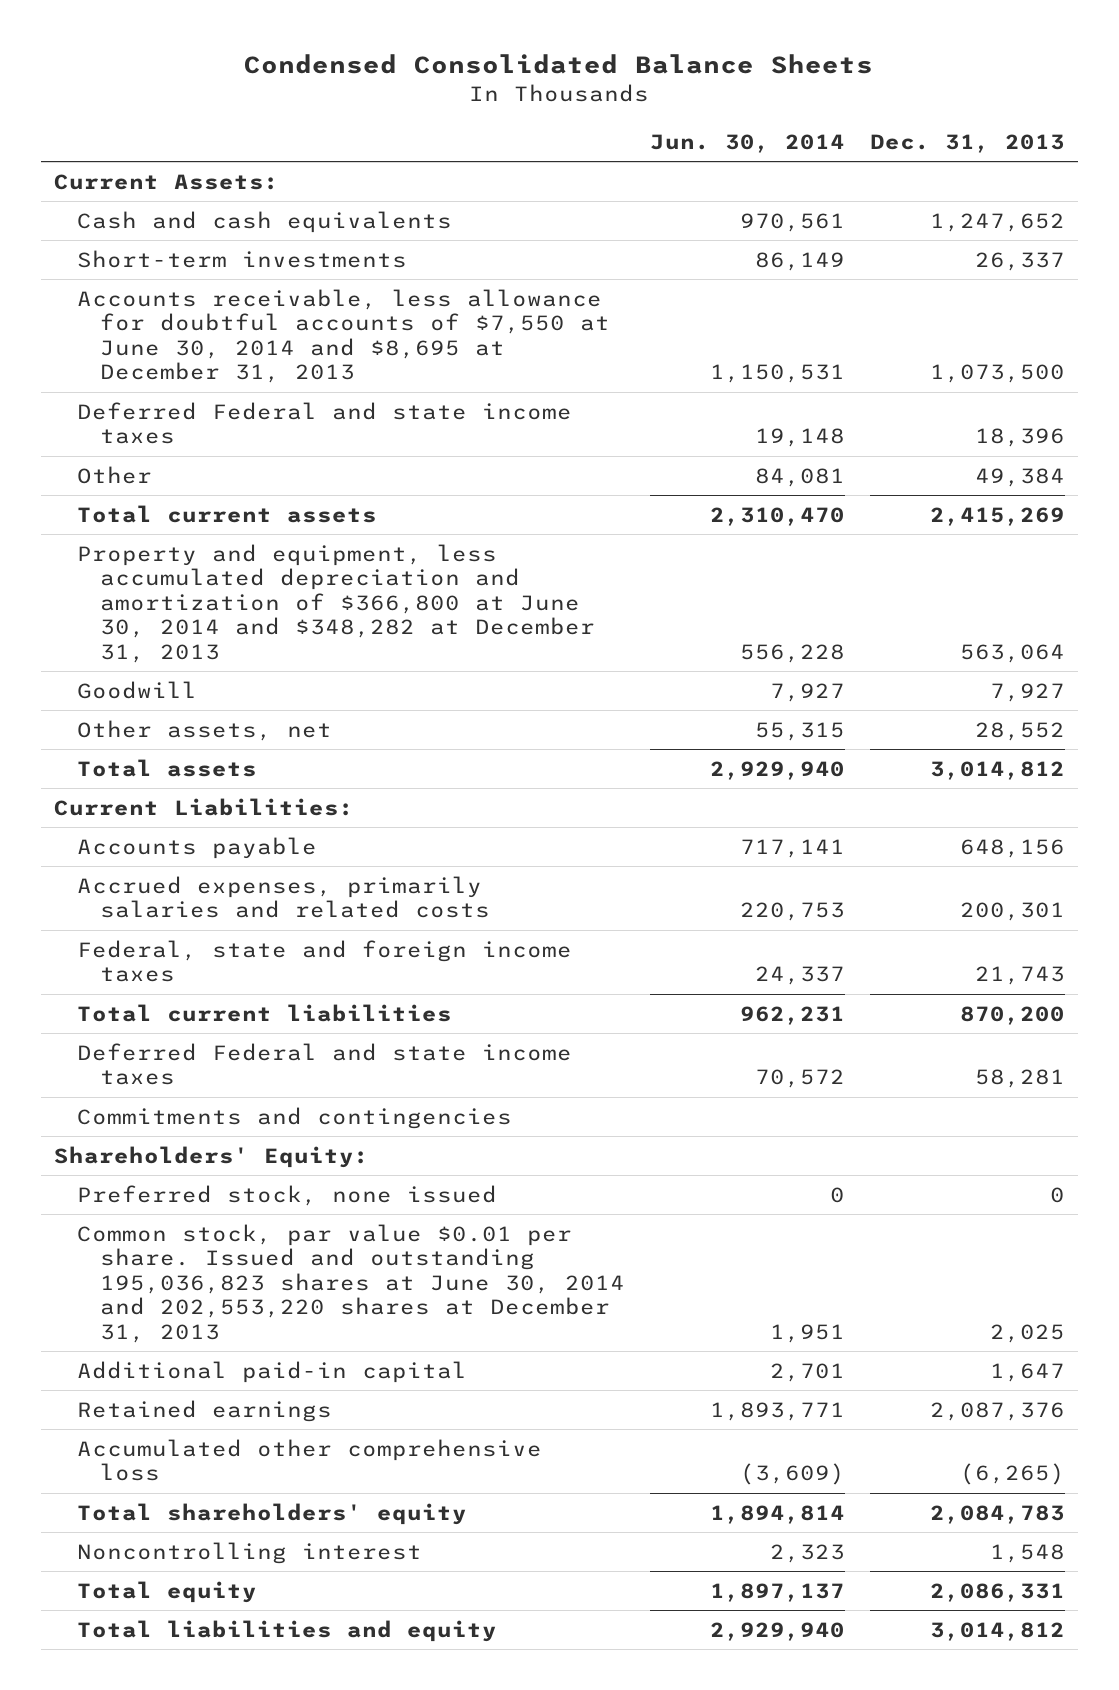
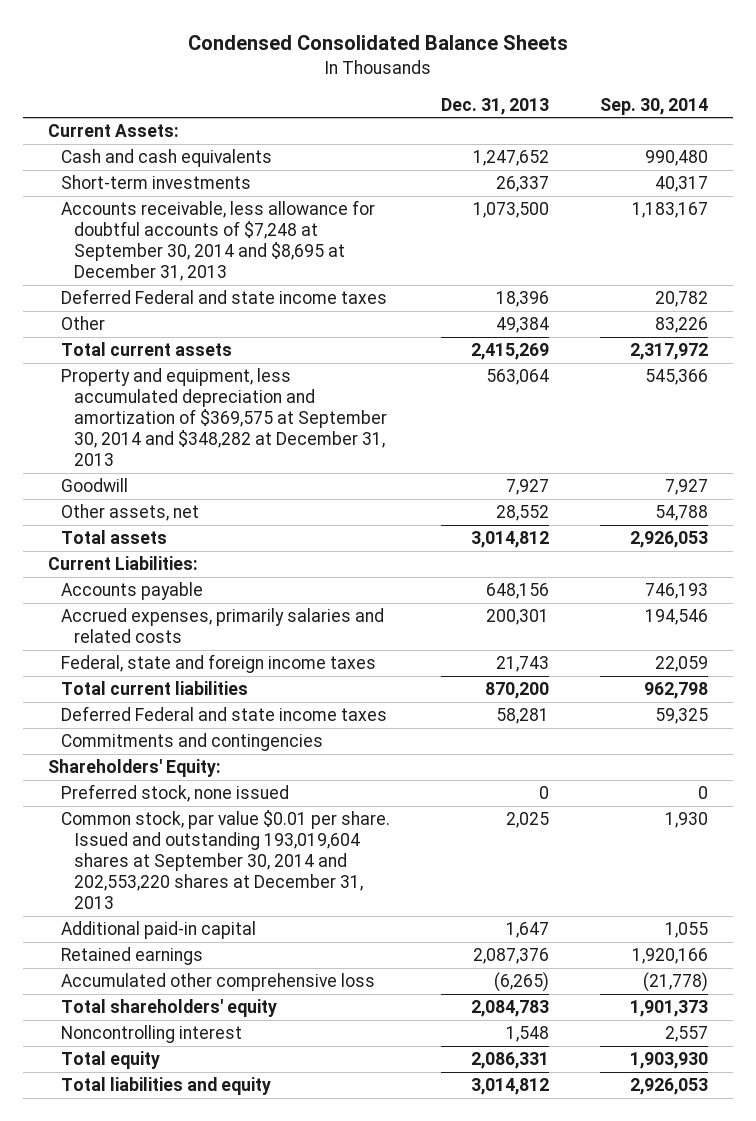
[650,133,846,153] Jun. 30, 2014 -> none
none -> [599,97,708,115] Sep. 30, 2014
[76,288,611,384] Accounts receivable, less allowance for doubtful accounts of $7,550 at June 30, 2014 and $8,695 at December 31, 2013 -> [61,200,376,281] Accounts receivable, less allowance for doubtful accounts of $7,248 at September 30, 2014 and $8,695 at December 31, 2013
[76,543,596,663] Property and equipment, less accumulated depreciation and amortization of $366,800 at June 30, 2014 and $348,282 at December 31, 2013 -> [61,368,388,466] Property and equipment, less accumulated depreciation and amortization of $369,575 at September 30, 2014 and $348,282 at December 31, 2013
[76,1223,626,1343] Common stock, par value $0.01 per share. Issued and outstanding 195,036,823 shares at June 30, 2014 and 202,553,220 shares at December 31, 2013 -> [61,810,391,909] Common stock, par value $0.01 per share. Issued and outstanding 193,019,604 shares at September 30, 2014 and 202,553,220 shares at December 31, 2013

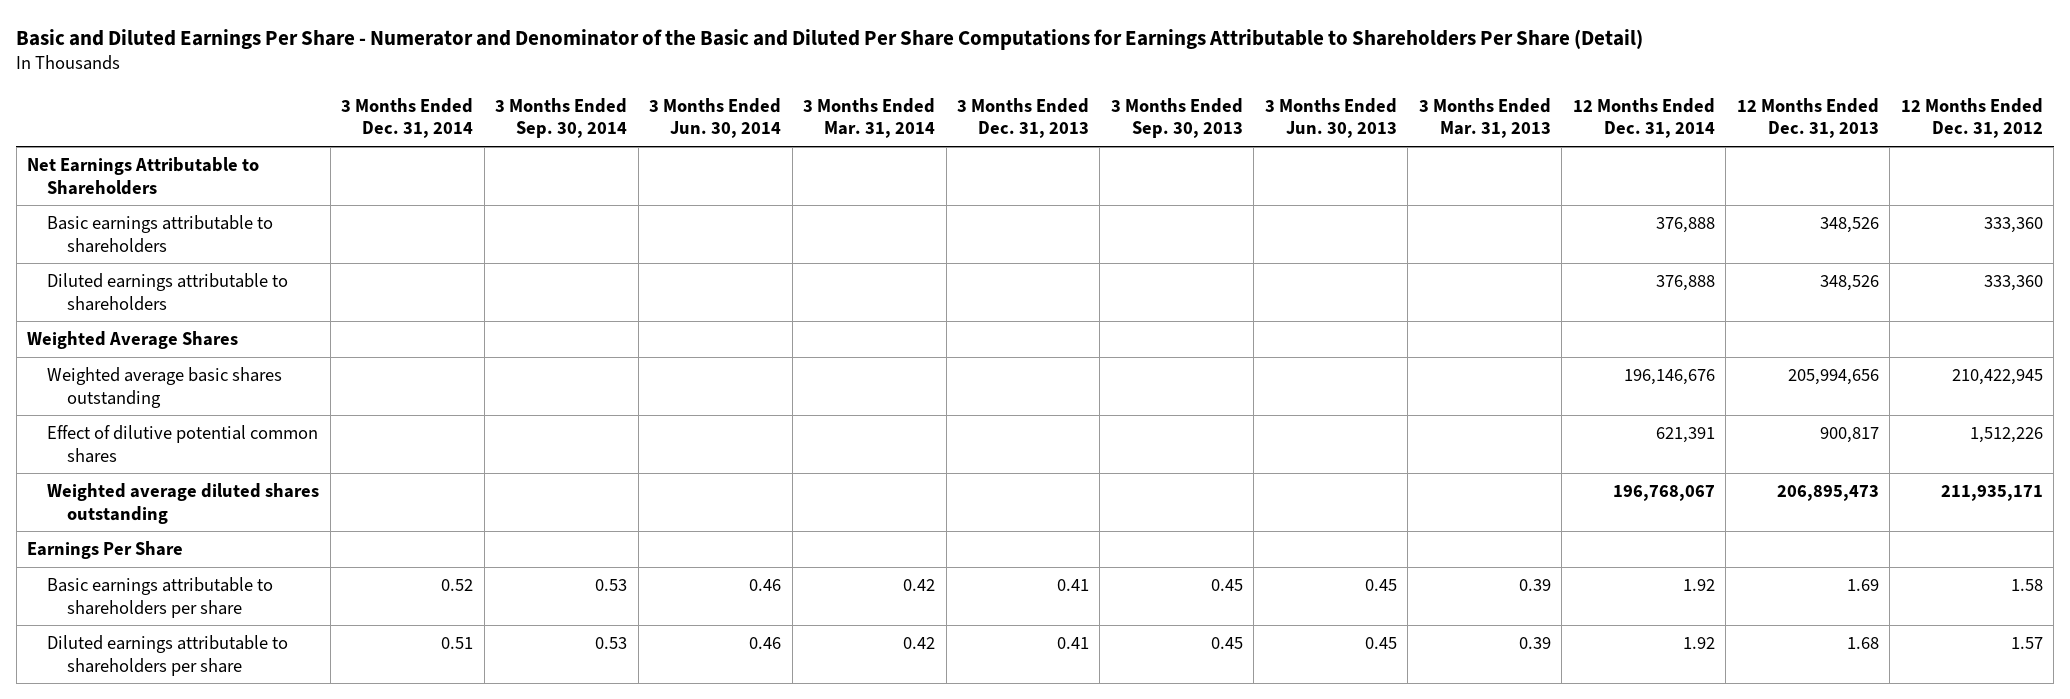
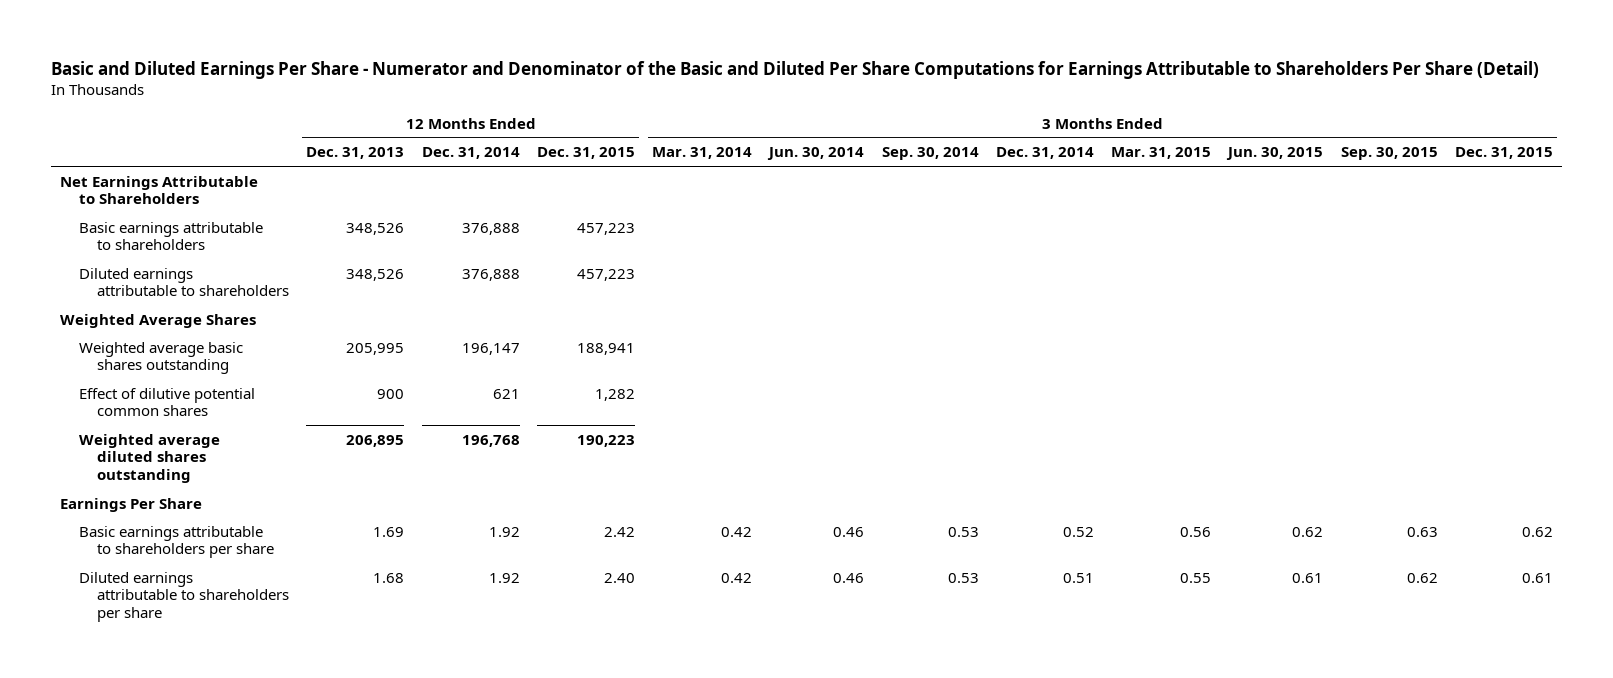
[956,97,1089,139] 3 Months Ended Dec. 31, 2013 -> none
[1110,97,1243,139] 3 Months Ended Sep. 30, 2013 -> none
[1264,97,1397,139] 3 Months Ended Jun. 30, 2013 -> none
[1418,97,1551,139] 3 Months Ended Mar. 31, 2013 -> none
[1900,97,2043,139] 12 Months Ended Dec. 31, 2012 -> none
none -> [536,147,635,160] Dec. 31, 2015
none -> [1111,147,1212,160] Mar. 31, 2015
none -> [1226,147,1324,161] Jun. 30, 2015
none -> [1340,147,1438,161] Sep. 30, 2015
none -> [1454,147,1553,160] Dec. 31, 2015
[1623,368,1715,385] 196,146,676 -> [461,342,520,355] 196,147
[1787,368,1879,385] 205,994,656 -> [346,342,405,355] 205,995
[1655,426,1715,443] 621,391 -> [492,388,520,399] 621
[1819,426,1879,443] 900,817 -> [377,388,405,399] 900
[1612,484,1715,501] 196,768,067 -> [461,434,520,447] 196,768
[1776,484,1879,501] 206,895,473 -> [346,434,405,447] 206,895

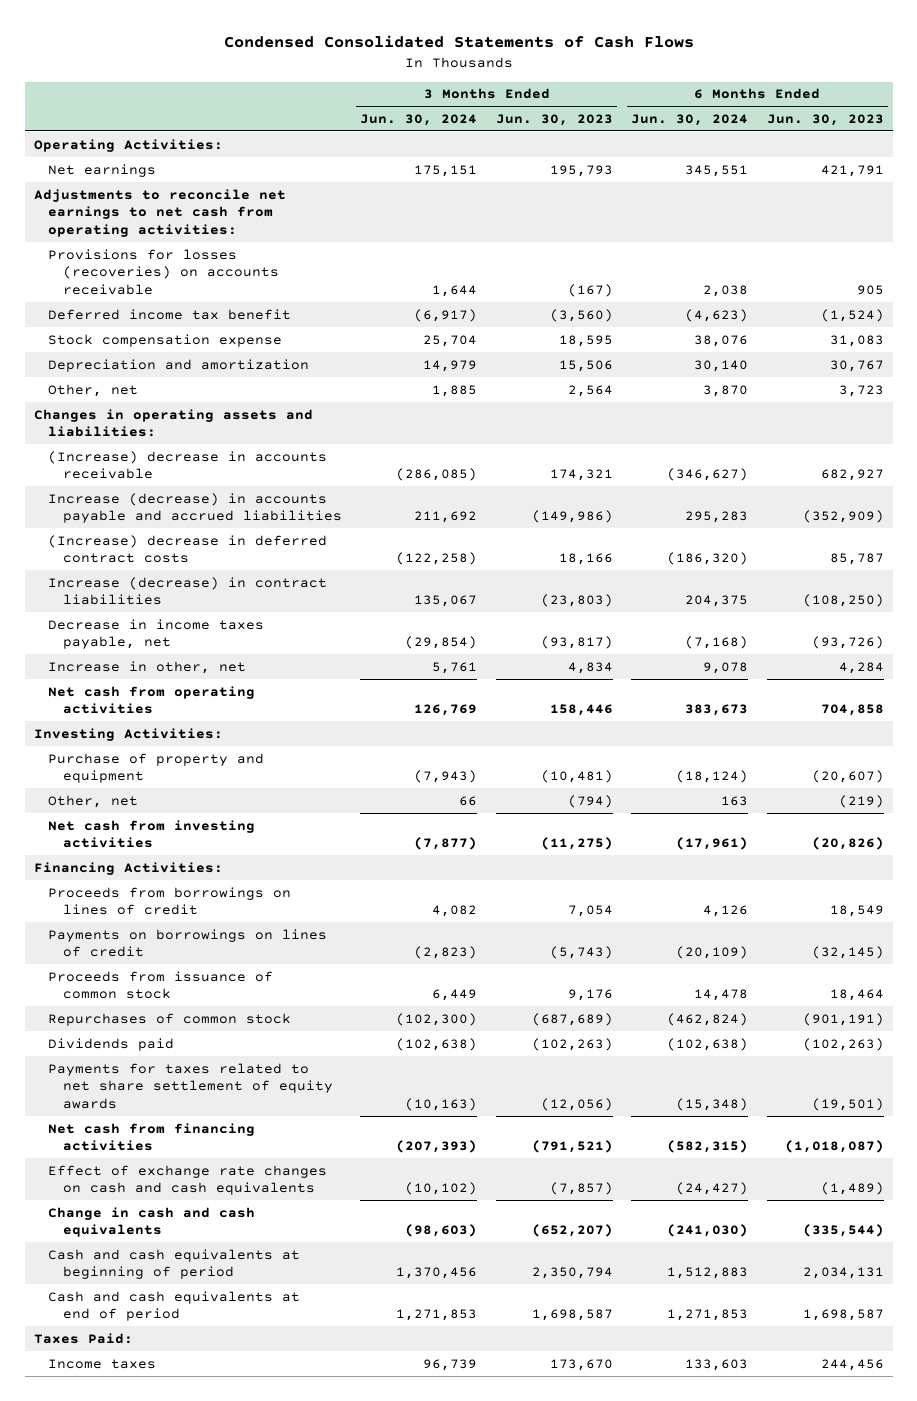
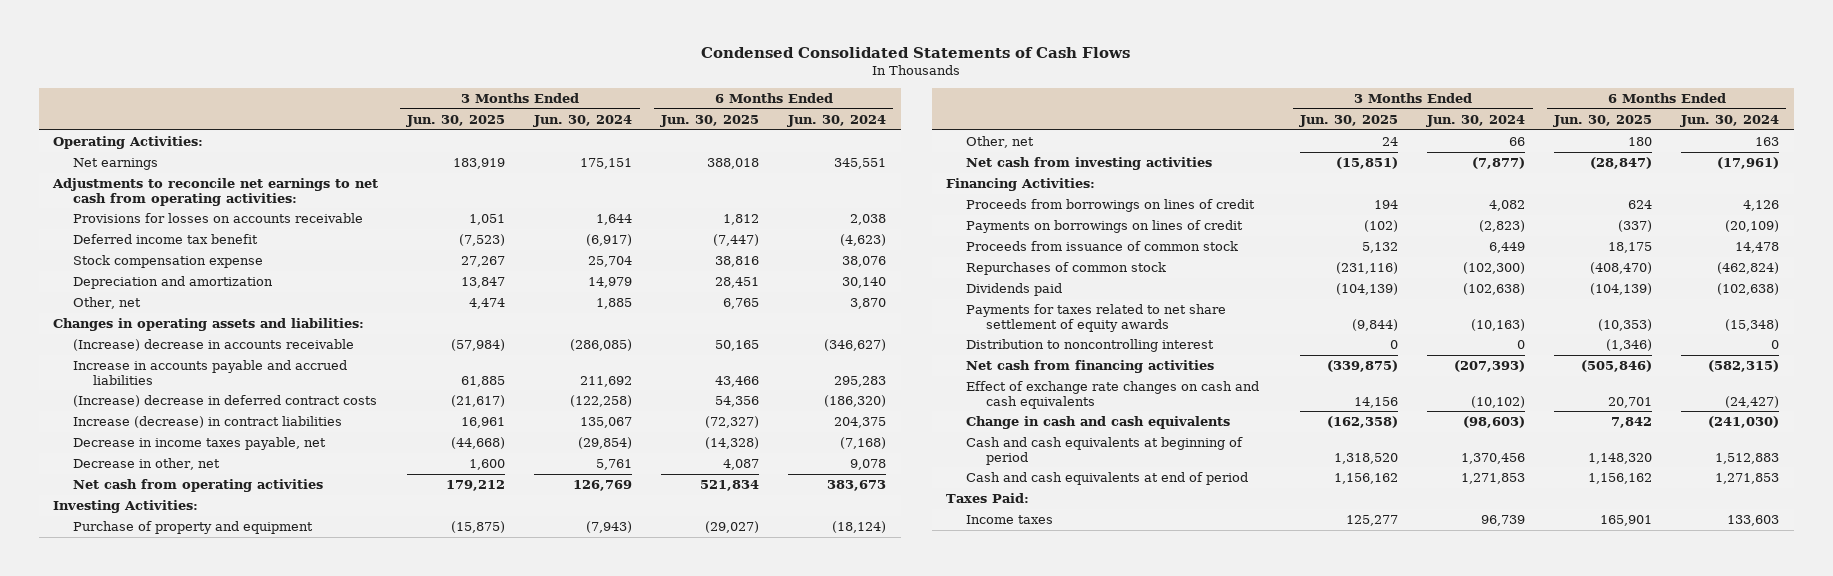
[495,113,613,126] Jun. 30, 2023 -> none
[766,113,884,126] Jun. 30, 2023 -> none
none -> [406,114,506,127] Jun. 30, 2025
none -> [660,114,760,127] Jun. 30, 2025
[48,248,279,296] Provisions for losses (recoveries) on accounts receivable -> [73,213,364,224] Provisions for losses on accounts receivable
[48,492,342,524] Increase (decrease) in accounts payable and accrued liabilities -> [73,360,348,385] Increase in accounts payable and accrued liabilities
[48,660,247,674] Increase in other, net -> [73,458,221,471] Decrease in other, net
none -> [966,339,1215,353] Distribution to noncontrolling interest

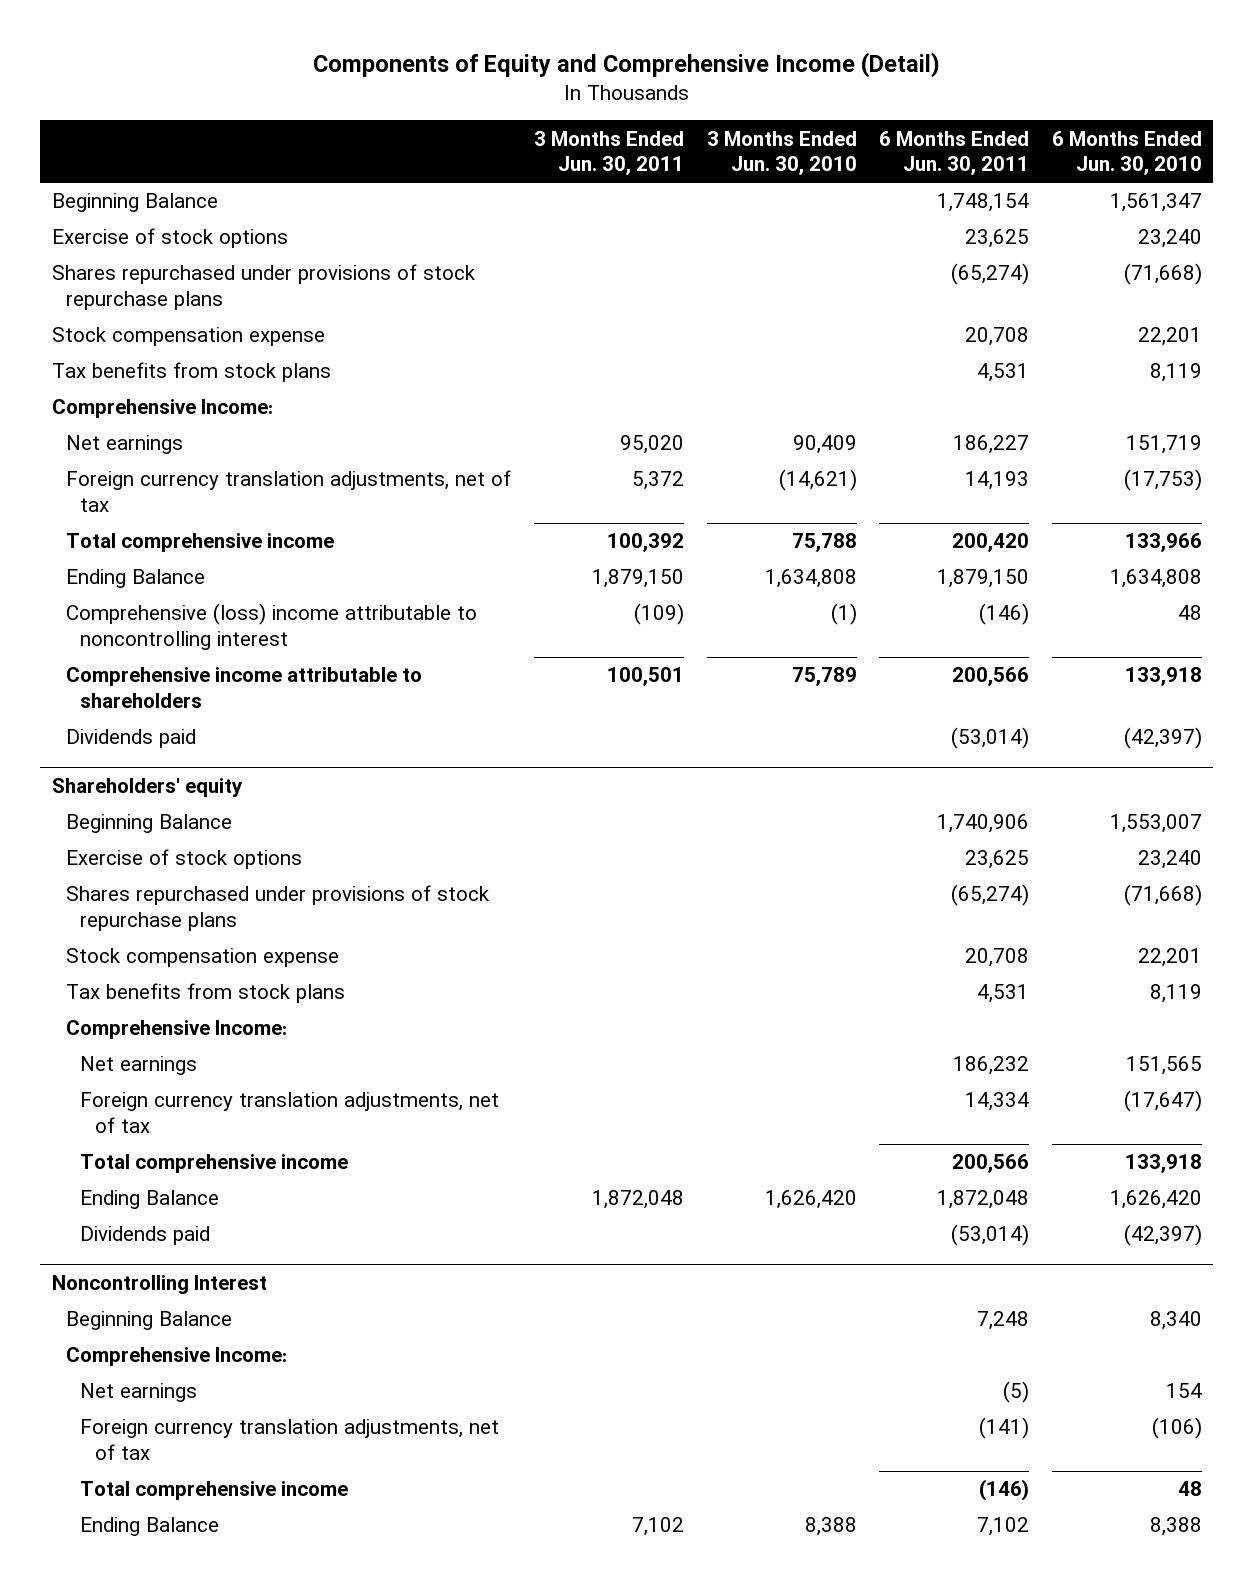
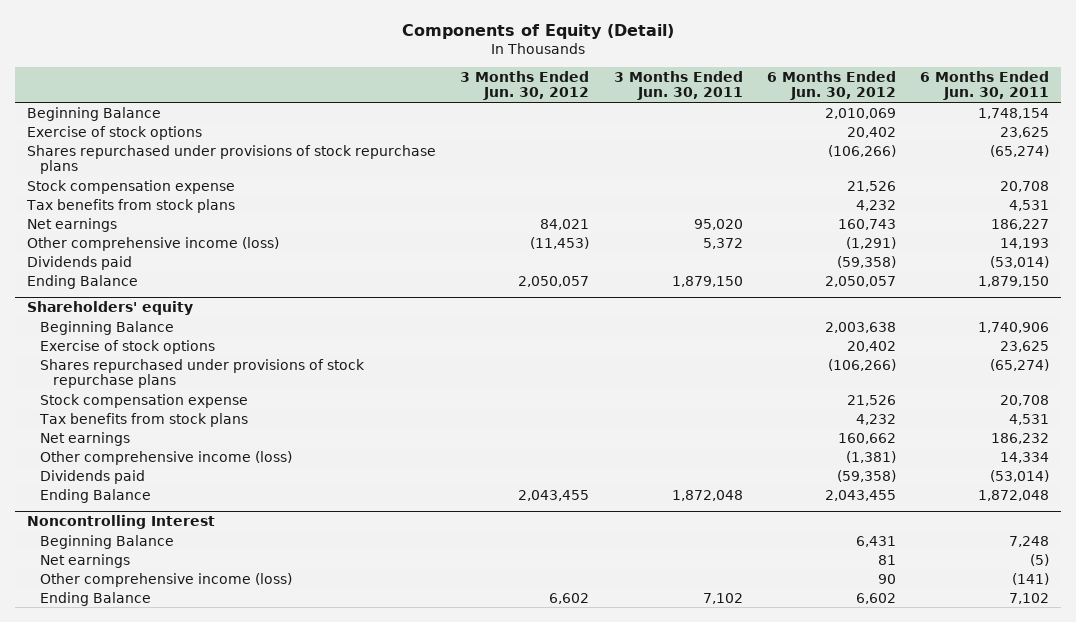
[312,52,940,79] Components of Equity and Comprehensive Income (Detail) -> [402,23,675,39] Components of Equity (Detail)
[706,130,857,176] 3 Months Ended Jun. 30, 2010 -> none
[1052,130,1203,176] 6 Months Ended Jun. 30, 2010 -> none
none -> [460,70,590,101] 3 Months Ended Jun. 30, 2012
none -> [766,70,896,101] 6 Months Ended Jun. 30, 2012
[51,399,273,419] Comprehensive Income: -> none
[66,533,335,553] Total comprehensive income -> none
[66,603,478,651] Comprehensive (loss) income attributable to noncontrolling interest -> none
[66,667,423,709] Comprehensive income attributable to shareholders -> none
[66,470,512,513] Foreign currency translation adjustments, net of tax -> [26,236,279,251] Other comprehensive income (loss)
[66,569,206,589] Ending Balance -> [26,274,138,289] Ending Balance
[66,1020,288,1040] Comprehensive Income: -> none
[80,1154,349,1174] Total comprehensive income -> none
[80,1092,500,1134] Foreign currency translation adjustments, net of tax -> [39,450,292,465] Other comprehensive income (loss)
[80,1190,220,1210] Ending Balance -> [39,488,151,503] Ending Balance
[66,1347,288,1367] Comprehensive Income: -> none
[80,1481,349,1501] Total comprehensive income -> none
[80,1419,500,1461] Foreign currency translation adjustments, net of tax -> [39,572,292,587] Other comprehensive income (loss)

